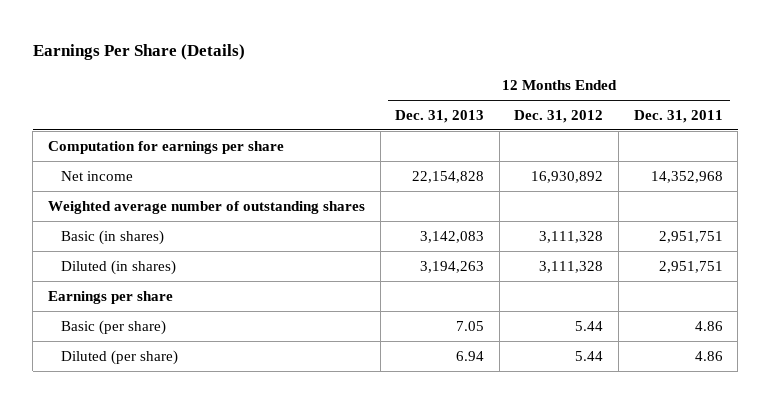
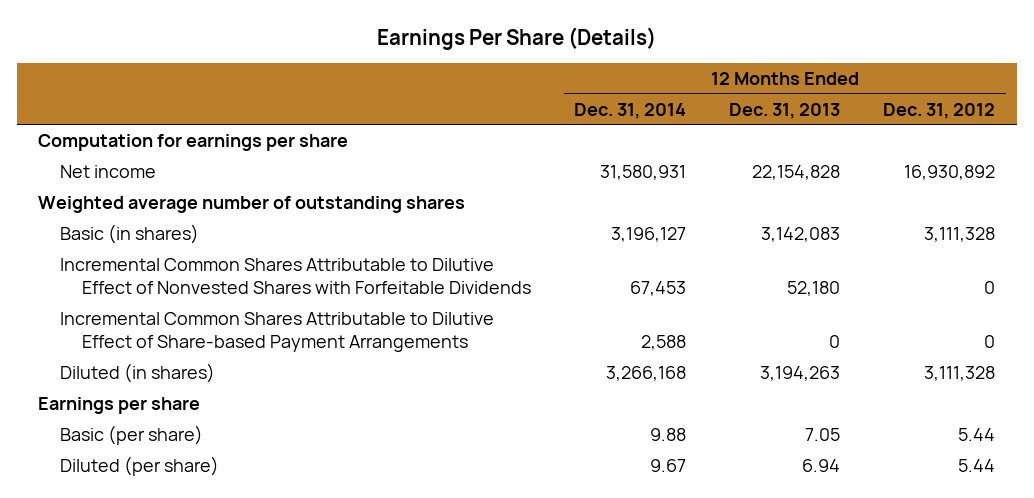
[633,109,723,123] Dec. 31, 2011 -> none
none -> [574,102,687,119] Dec. 31, 2014
none -> [60,257,532,295] Incremental Common Shares Attributable to Dilutive Effect of Nonvested Shares with Forfeitable Dividends
none -> [60,311,495,353] Incremental Common Shares Attributable to Dilutive Effect of Share-based Payment Arrangements

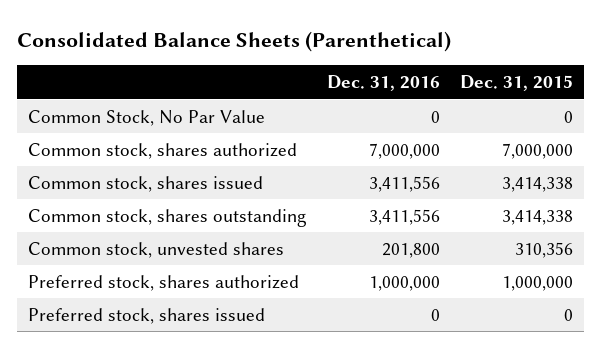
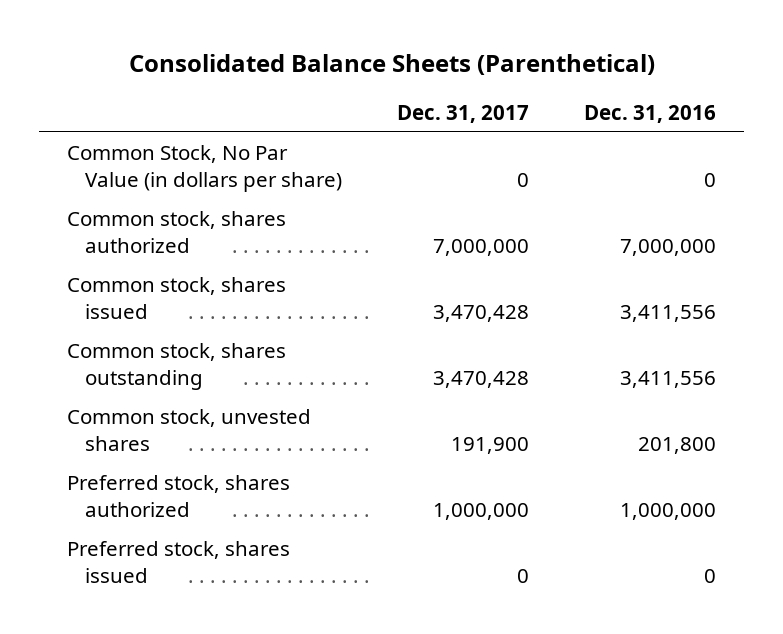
[460,75,574,92] Dec. 31, 2015 -> none
none -> [397,104,530,123] Dec. 31, 2017
[27,109,265,126] Common Stock, No Par Value -> [66,145,343,192] Common Stock, No Par Value (in dollars per share)

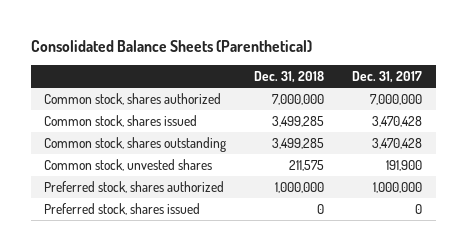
[584,104,717,123] Dec. 31, 2016 -> none
none -> [254,71,325,84] Dec. 31, 2018
[66,145,343,192] Common Stock, No Par Value (in dollars per share) -> none

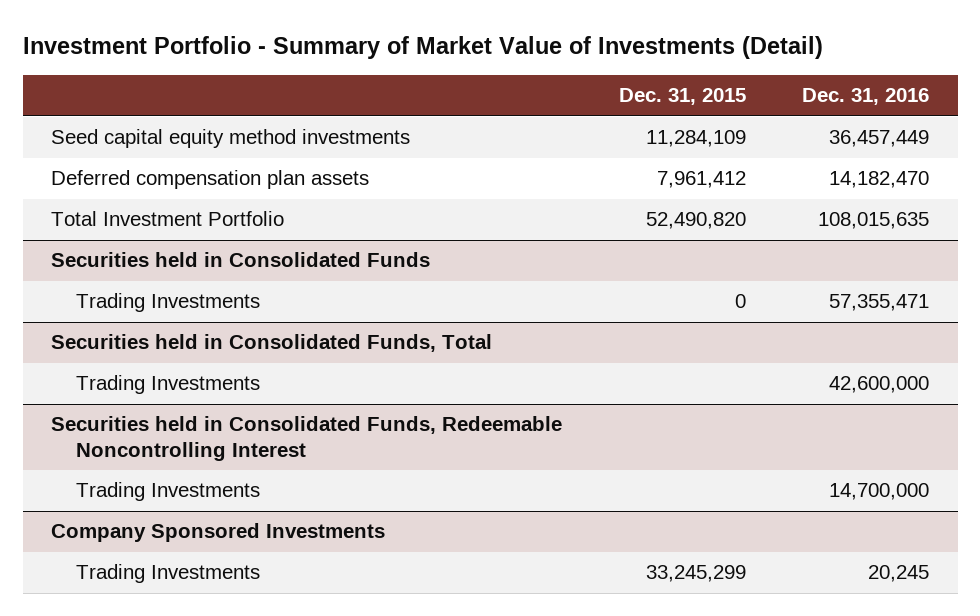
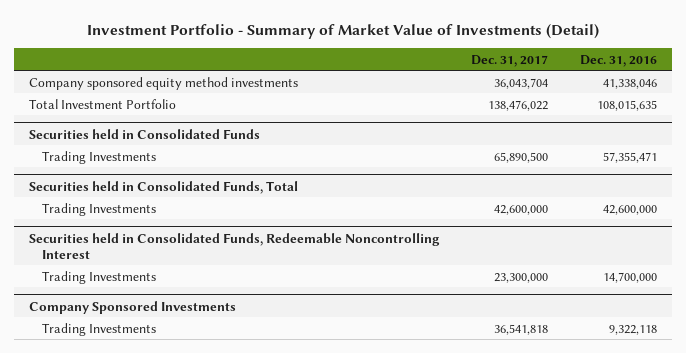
[618,88,746,106] Dec. 31, 2015 -> none
none -> [471,54,549,67] Dec. 31, 2017
[50,170,369,190] Deferred compensation plan assets -> none
[50,129,410,149] Seed capital equity method investments -> [29,76,299,90] Company sponsored equity method investments
[829,130,930,148] 36,457,449 -> [602,78,657,89] 41,338,046
[868,565,930,583] 20,245 -> [608,324,657,335] 9,322,118

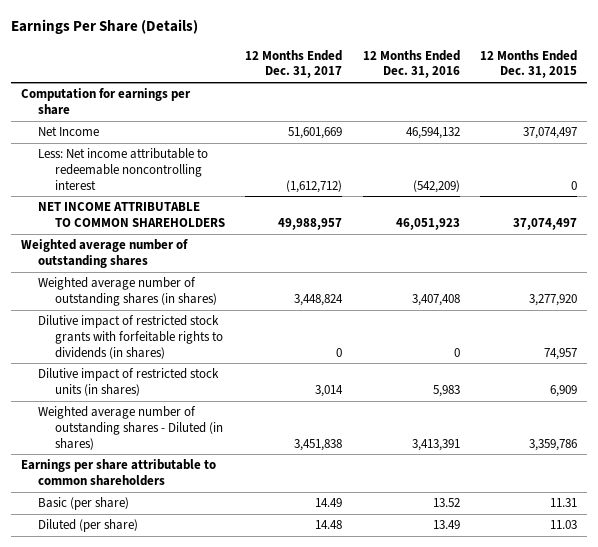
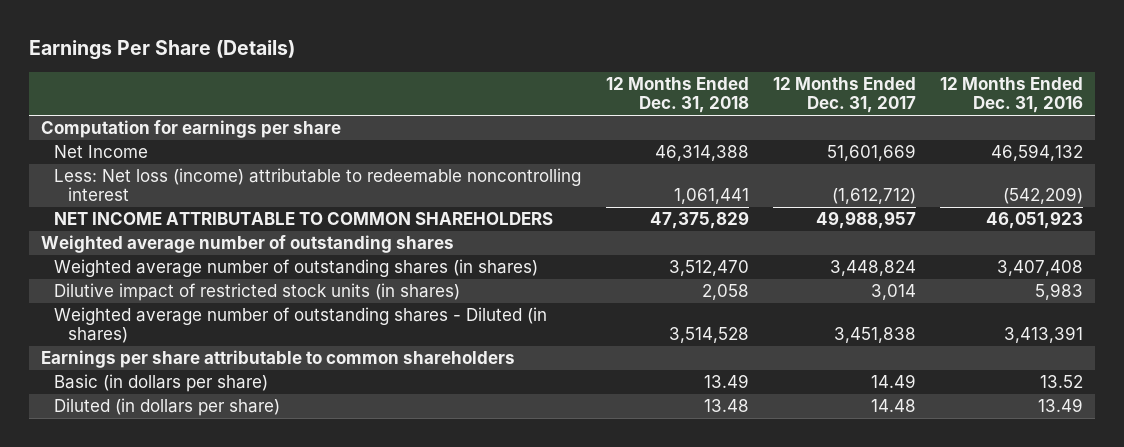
[480,49,578,79] 12 Months Ended Dec. 31, 2015 -> none
none -> [605,76,749,114] 12 Months Ended Dec. 31, 2018
[38,148,209,190] Less: Net income attributable to redeemable noncontrolling interest -> [54,168,582,202] Less: Net loss (income) attributable to redeemable noncontrolling interest
[38,315,224,359] Dilutive impact of restricted stock grants with forfeitable rights to dividends (in shares) -> none
[38,497,130,511] Basic (per share) -> [54,374,269,393] Basic (in dollars per share)
[38,519,139,533] Diluted (per share) -> [54,398,281,417] Diluted (in dollars per share)

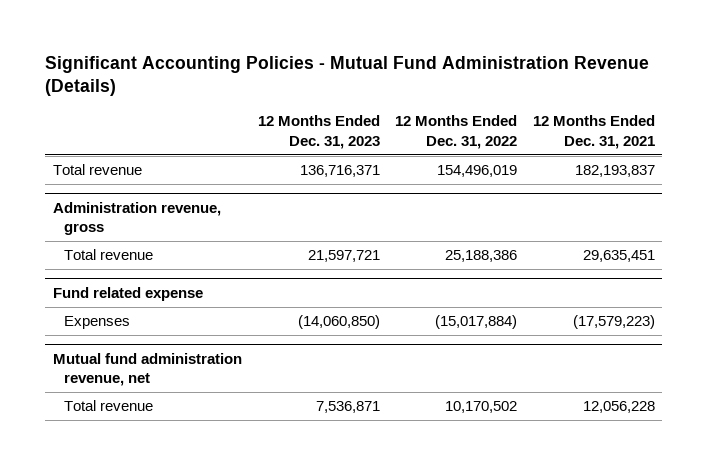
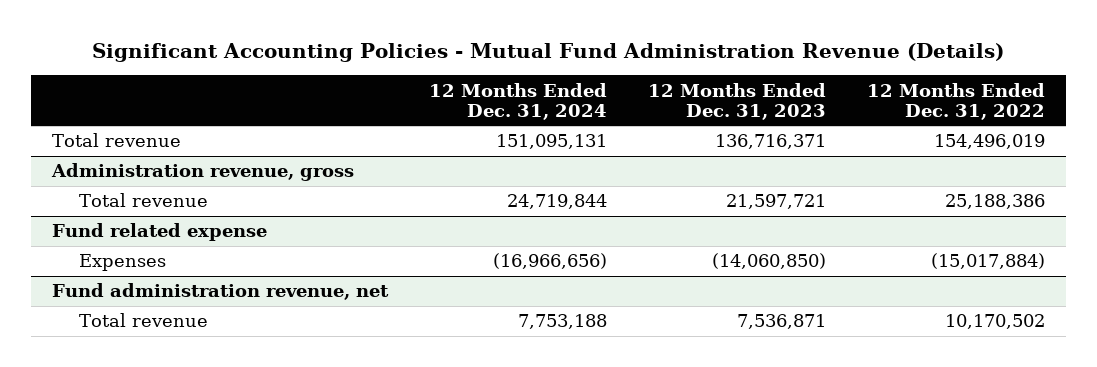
[532,115,655,149] 12 Months Ended Dec. 31, 2021 -> none
none -> [428,82,607,120] 12 Months Ended Dec. 31, 2024
[53,352,243,387] Mutual fund administration revenue, net -> [51,283,389,301] Fund administration revenue, net

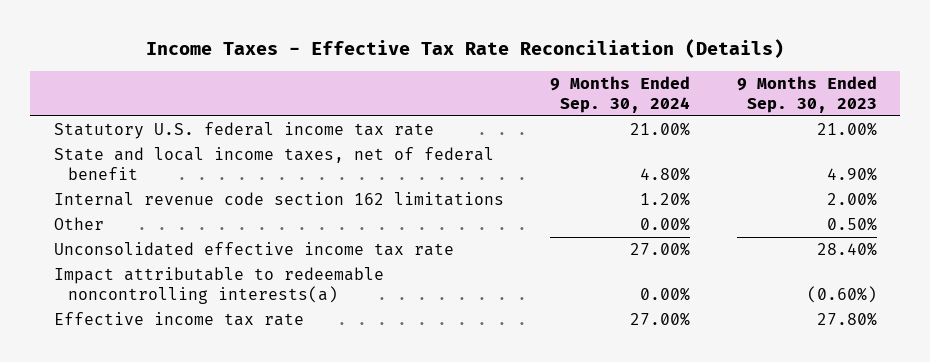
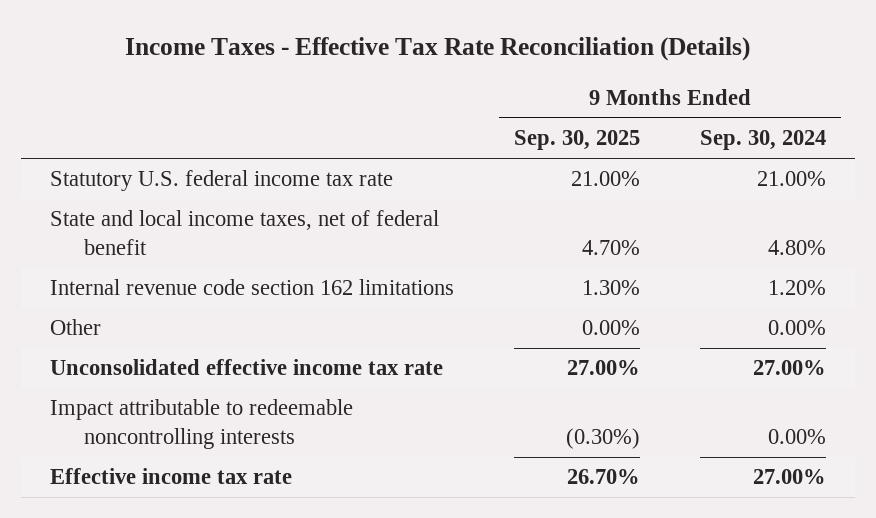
[736,75,877,114] 9 Months Ended Sep. 30, 2023 -> none
none -> [514,130,641,151] Sep. 30, 2025
[53,266,384,305] Impact attributable to redeemable noncontrolling interests(a) -> [50,399,354,449] Impact attributable to redeemable noncontrolling interests

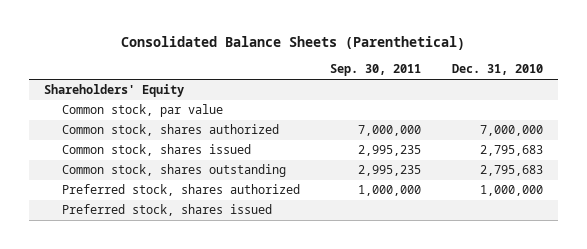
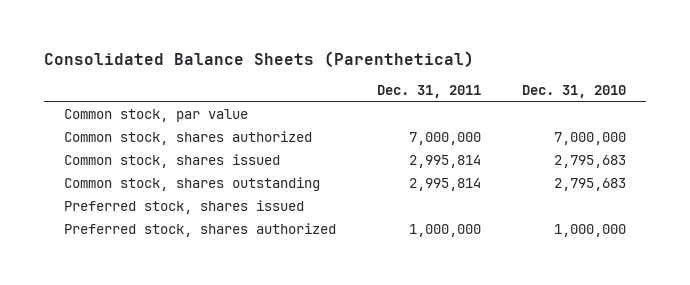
[330,64,422,77] Sep. 30, 2011 -> none
none -> [377,85,482,99] Dec. 31, 2011
[44,84,185,98] Shareholders' Equity -> none
[62,184,301,197] Preferred stock, shares authorized -> [64,223,337,238] Preferred stock, shares authorized

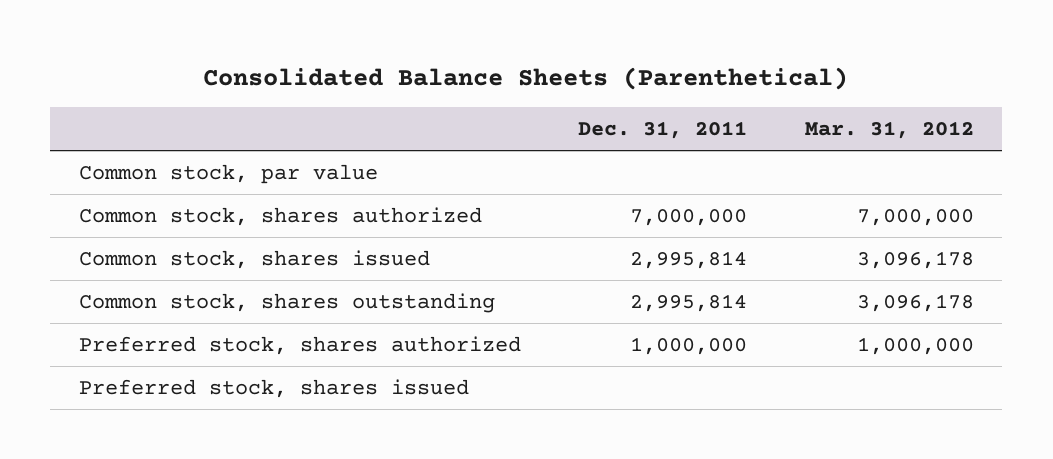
[521,85,626,99] Dec. 31, 2010 -> none
none -> [804,120,974,139] Mar. 31, 2012
[64,200,305,215] Preferred stock, shares issued -> [79,379,470,399] Preferred stock, shares issued

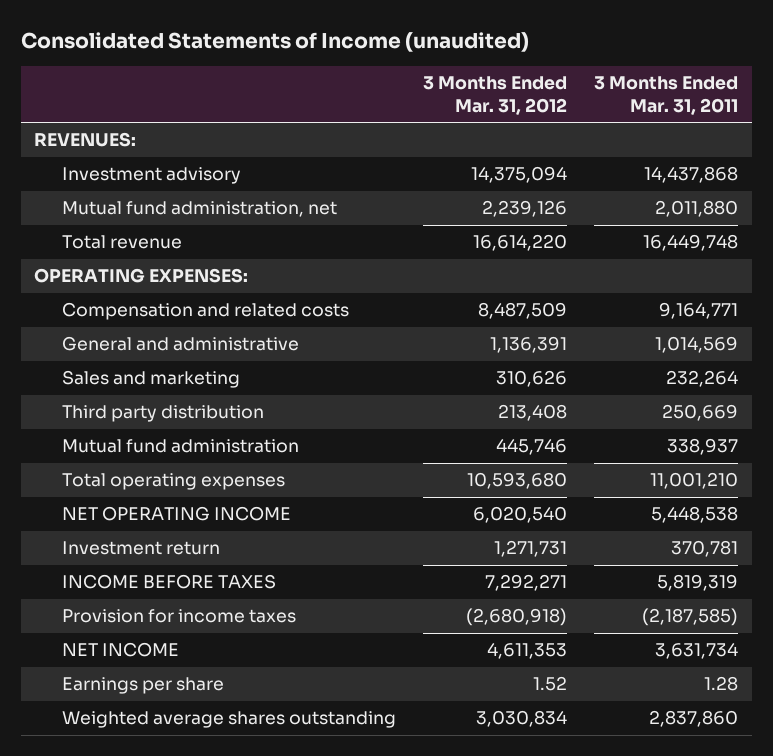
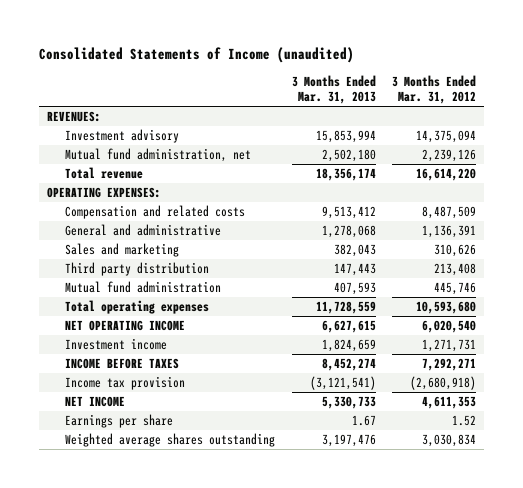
[594,76,739,115] 3 Months Ended Mar. 31, 2011 -> none
none -> [291,74,376,105] 3 Months Ended Mar. 31, 2013
[62,541,221,556] Investment return -> [65,338,168,351] Investment income
[62,609,297,624] Provision for income taxes -> [65,376,186,391] Income tax provision

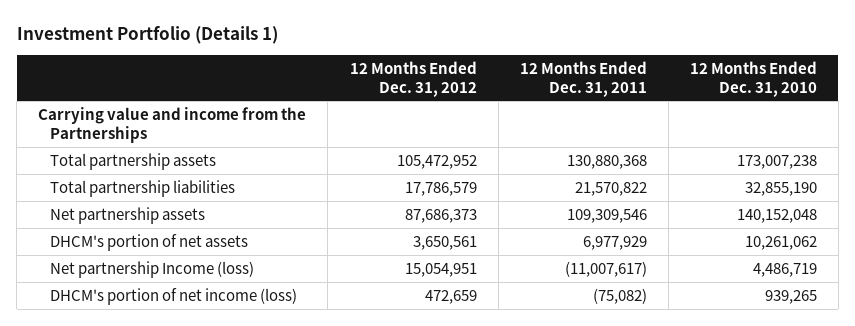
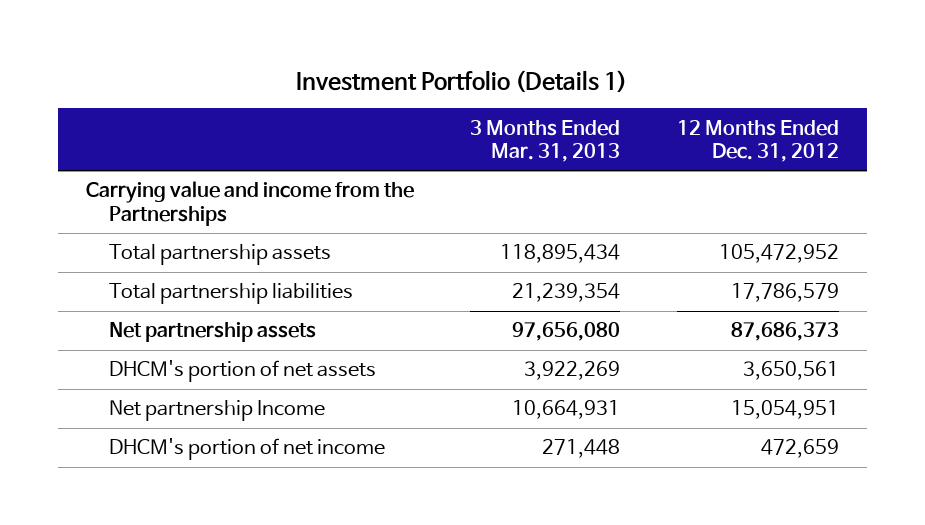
[519,60,647,97] 12 Months Ended Dec. 31, 2011 -> none
[689,60,817,97] 12 Months Ended Dec. 31, 2010 -> none
none -> [470,119,621,163] 3 Months Ended Mar. 31, 2013
[50,260,255,278] Net partnership Income (loss) -> [108,400,325,422] Net partnership Income
[50,287,298,305] DHCM's portion of net income (loss) -> [108,438,385,461] DHCM's portion of net income

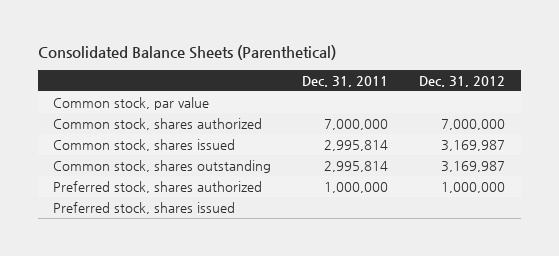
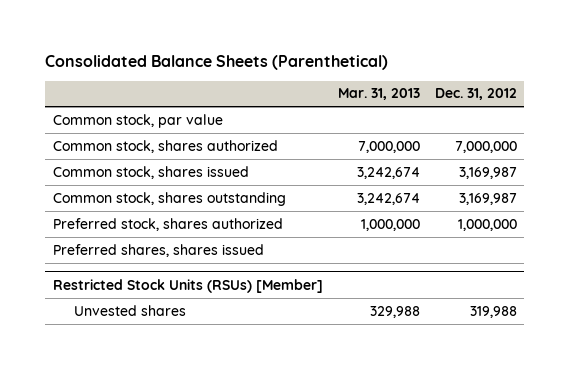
[302,75,389,87] Dec. 31, 2011 -> none
none -> [337,88,420,101] Mar. 31, 2013
[53,201,236,214] Preferred stock, shares issued -> [52,243,264,257] Preferred shares, shares issued
none -> [52,278,323,293] Restricted Stock Units (RSUs) [Member]
none -> [74,304,187,316] Unvested shares

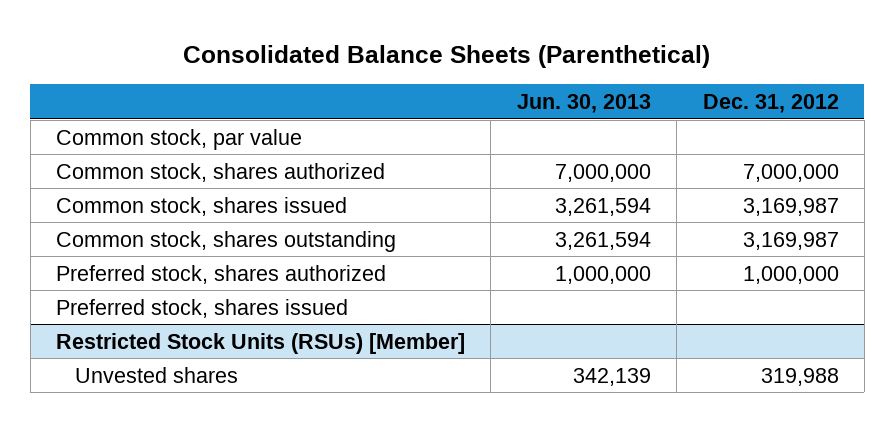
[337,88,420,101] Mar. 31, 2013 -> none
none -> [516,93,651,113] Jun. 30, 2013
[52,243,264,257] Preferred shares, shares issued -> [55,298,348,318] Preferred stock, shares issued

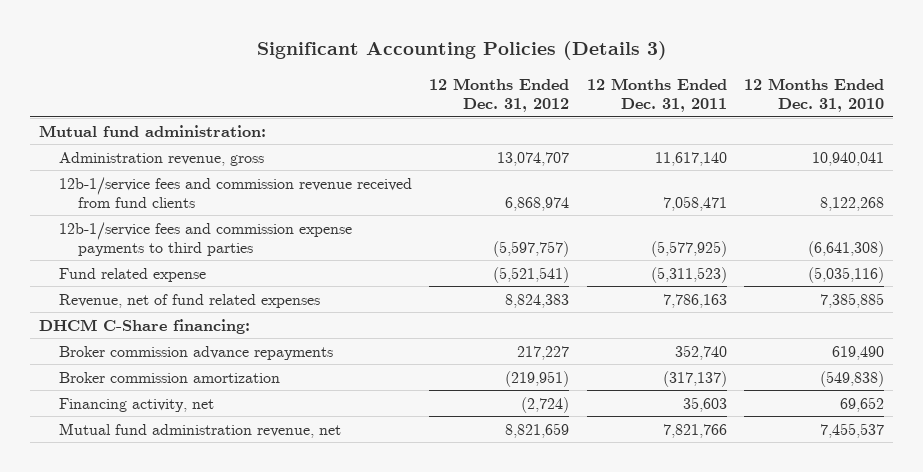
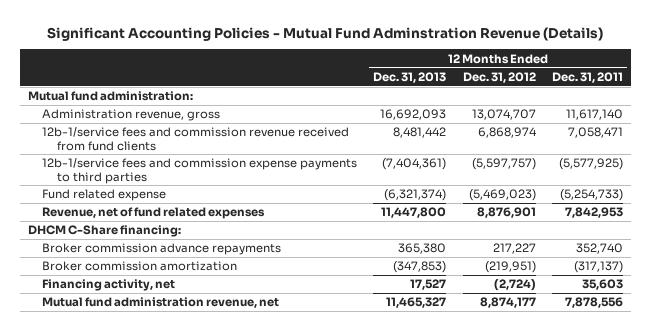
[256,41,667,61] Significant Accounting Policies (Details 3) -> [47,26,604,41] Significant Accounting Policies - Mutual Fund Adminstration Revenue (Details)
[744,78,885,113] 12 Months Ended Dec. 31, 2010 -> none
none -> [373,71,447,83] Dec. 31, 2013
[493,266,570,283] (5,521,541) -> [468,189,536,202] (5,469,023)
[650,266,727,283] (5,311,523) -> [559,189,623,202] (5,254,733)
[505,293,570,308] 8,824,383 -> [476,207,536,219] 8,876,901
[662,293,727,308] 7,786,163 -> [564,207,623,219] 7,842,953
[505,422,570,438] 8,821,659 -> [479,297,536,309] 8,874,177
[662,423,727,438] 7,821,766 -> [564,297,623,309] 7,878,556

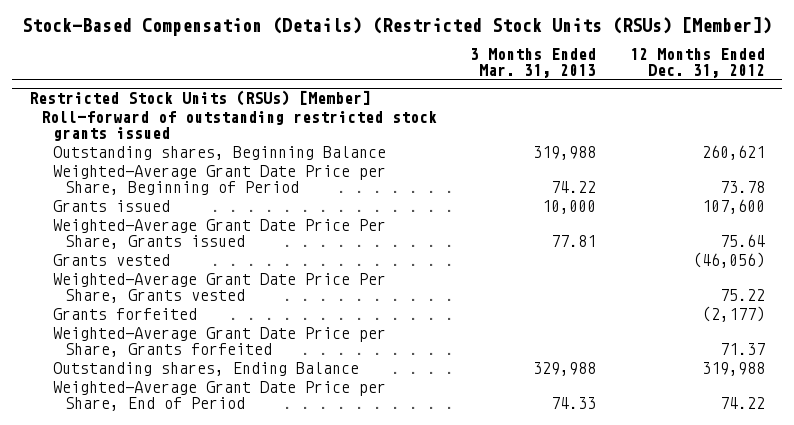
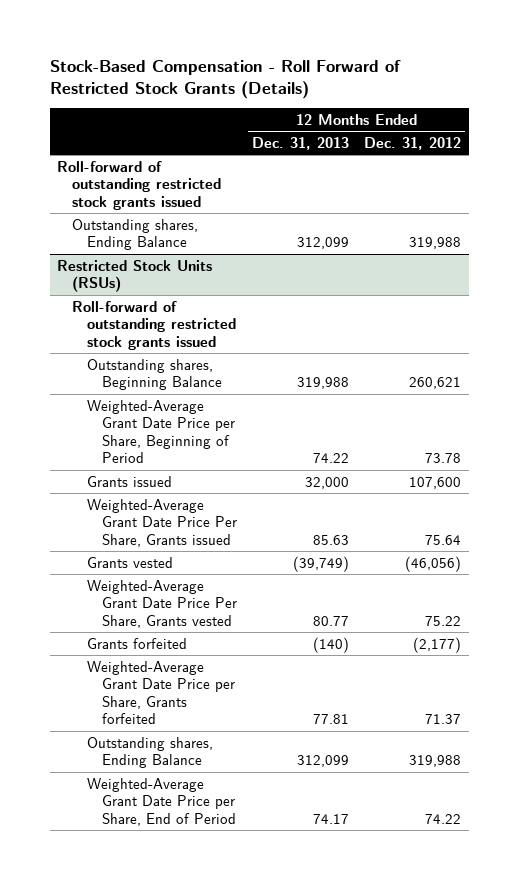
[21,17,772,37] Stock-Based Compensation (Details) (Restricted Stock Units (RSUs) [Member]) -> [49,59,401,100] Stock-Based Compensation - Roll Forward of Restricted Stock Grants (Details)
[470,48,597,79] 3 Months Ended Mar. 31, 2013 -> none
none -> [252,136,350,150] Dec. 31, 2013
[28,90,371,107] Restricted Stock Units (RSUs) [Member] -> none
none -> [72,218,199,251] Outstanding shares, Ending Balance
none -> [57,259,213,293] Restricted Stock Units (RSUs)
none -> [72,300,237,350] Roll-forward of outstanding restricted stock grants issued

